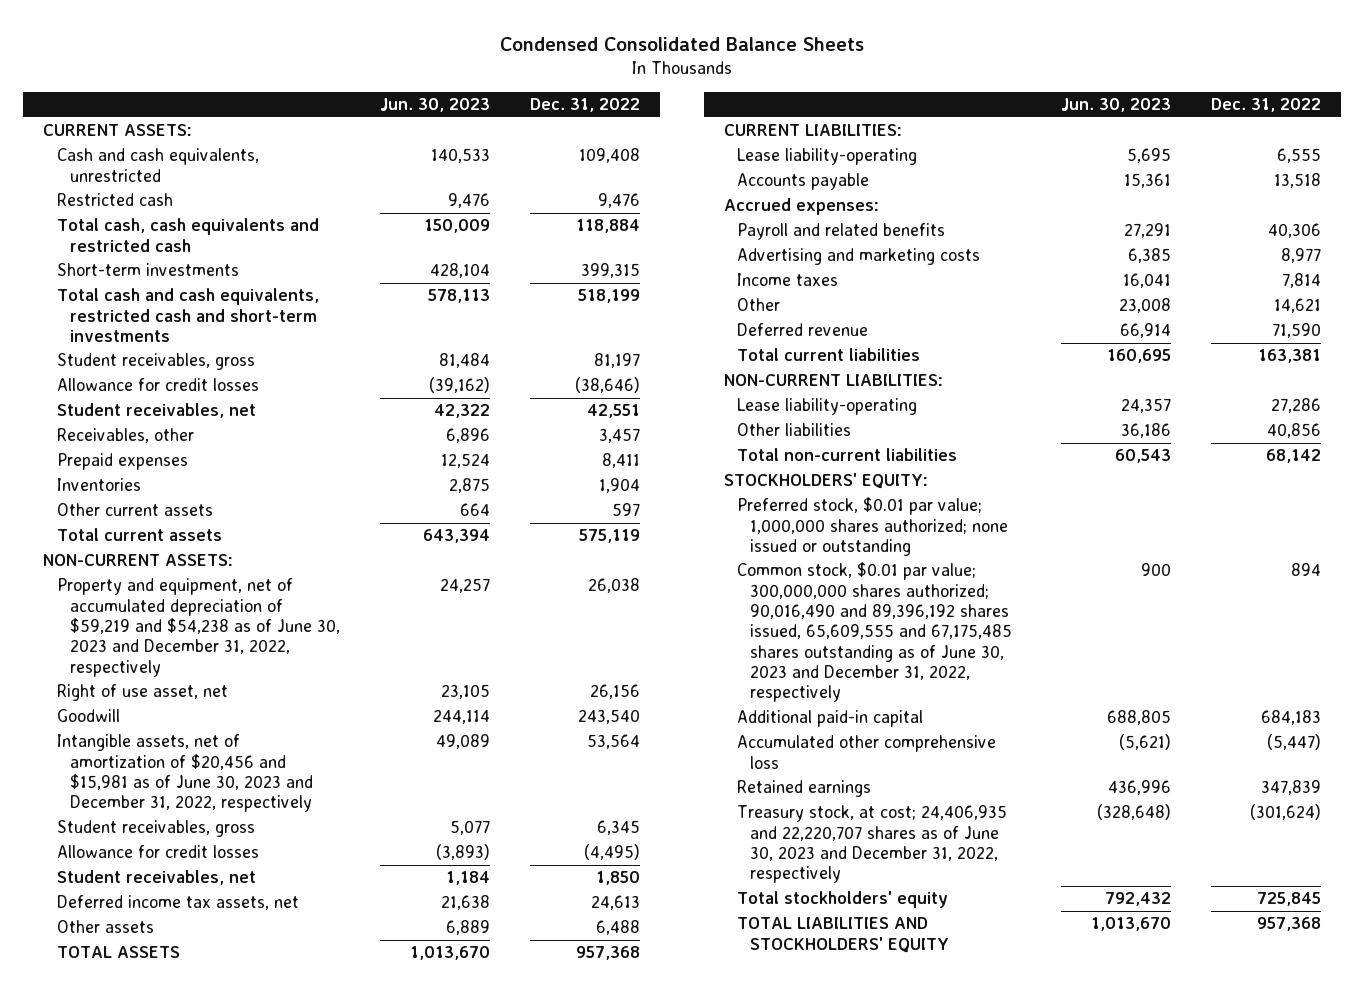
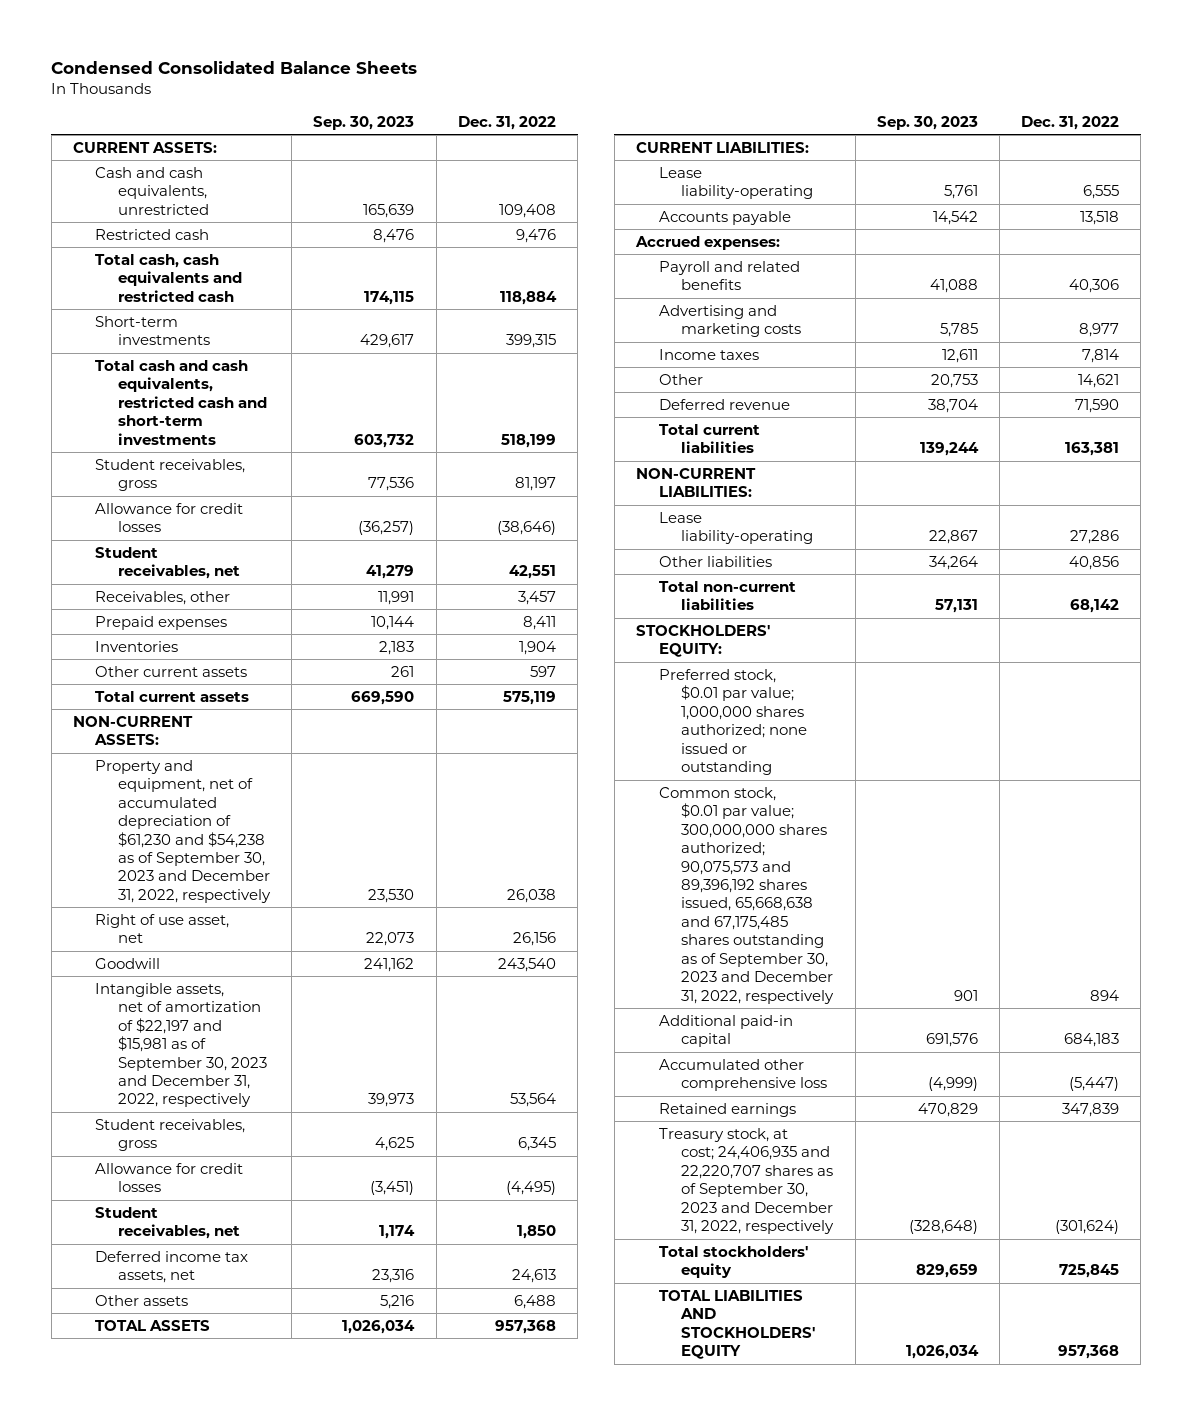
[379,98,490,113] Jun. 30, 2023 -> none
none -> [313,115,415,130] Sep. 30, 2023
[56,578,340,677] Property and equipment, net of accumulated depreciation of $59,219 and $54,238 as of June 30, 2023 and December 31, 2022, respectively -> [95,759,272,903] Property and equipment, net of accumulated depreciation of $61,230 and $54,238 as of September 30, 2023 and December 31, 2022, respectively
[56,734,313,813] Intangible assets, net of amortization of $20,456 and $15,981 as of June 30, 2023 and December 31, 2022, respectively -> [95,982,268,1108] Intangible assets, net of amortization of $22,197 and $15,981 as of September 30, 2023 and December 31, 2022, respectively
[737,562,1013,703] Common stock, $0.01 par value; 300,000,000 shares authorized; 90,016,490 and 89,396,192 shares issued, 65,609,555 and 67,175,485 shares outstanding as of June 30, 2023 and December 31, 2022, respectively -> [658,786,835,1004] Common stock, $0.01 par value; 300,000,000 shares authorized; 90,075,573 and 89,396,192 shares issued, 65,668,638 and 67,175,485 shares outstanding as of September 30, 2023 and December 31, 2022, respectively
[737,805,1008,884] Treasury stock, at cost; 24,406,935 and 22,220,707 shares as of June 30, 2023 and December 31, 2022, respectively -> [658,1127,835,1235] Treasury stock, at cost; 24,406,935 and 22,220,707 shares as of September 30, 2023 and December 31, 2022, respectively

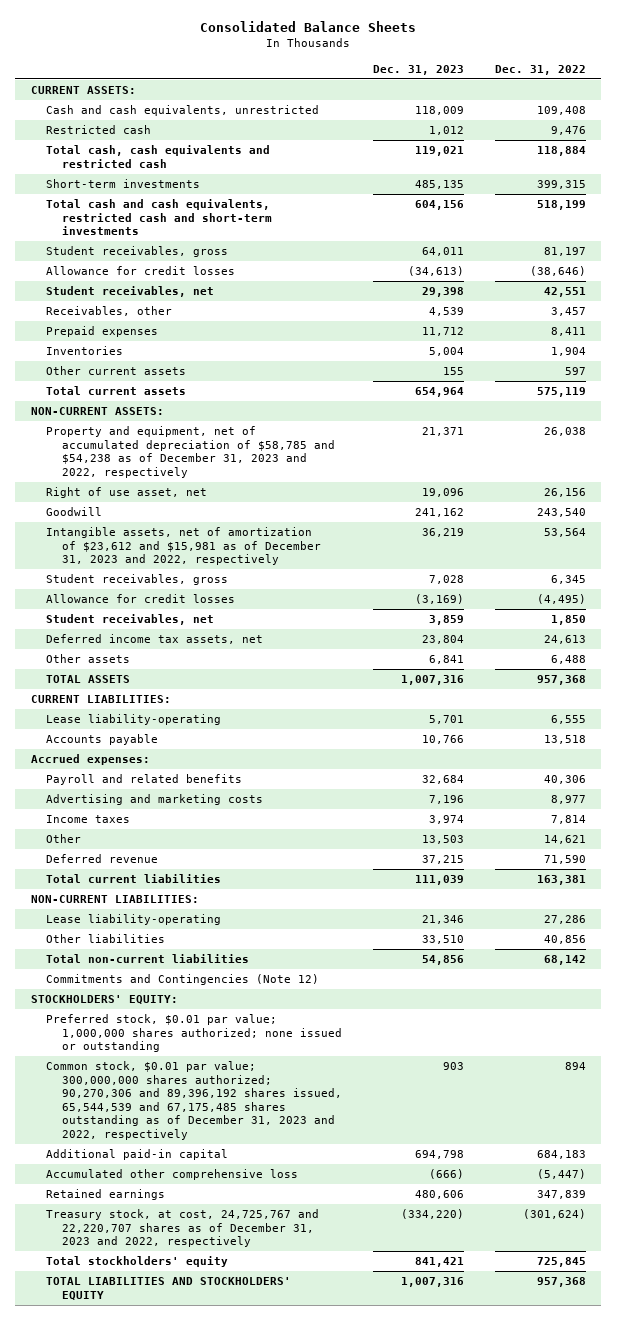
[51,61,418,75] Condensed Consolidated Balance Sheets -> [200,21,417,33] Consolidated Balance Sheets
[313,115,415,130] Sep. 30, 2023 -> none
none -> [373,64,465,75] Dec. 31, 2023
[95,759,272,903] Property and equipment, net of accumulated depreciation of $61,230 and $54,238 as of September 30, 2023 and December 31, 2022, respectively -> [46,426,336,478] Property and equipment, net of accumulated depreciation of $58,785 and $54,238 as of December 31, 2023 and 2022, respectively
[95,982,268,1108] Intangible assets, net of amortization of $22,197 and $15,981 as of September 30, 2023 and December 31, 2022, respectively -> [46,527,322,566] Intangible assets, net of amortization of $23,612 and $15,981 as of December 31, 2023 and 2022, respectively
none -> [46,974,320,986] Commitments and Contingencies (Note 12)
[658,786,835,1004] Common stock, $0.01 par value; 300,000,000 shares authorized; 90,075,573 and 89,396,192 shares issued, 65,668,638 and 67,175,485 shares outstanding as of September 30, 2023 and December 31, 2022, respectively -> [46,1061,343,1140] Common stock, $0.01 par value; 300,000,000 shares authorized; 90,270,306 and 89,396,192 shares issued, 65,544,539 and 67,175,485 shares outstanding as of December 31, 2023 and 2022, respectively
[658,1127,835,1235] Treasury stock, at cost; 24,406,935 and 22,220,707 shares as of September 30, 2023 and December 31, 2022, respectively -> [46,1209,320,1248] Treasury stock, at cost, 24,725,767 and 22,220,707 shares as of December 31, 2023 and 2022, respectively

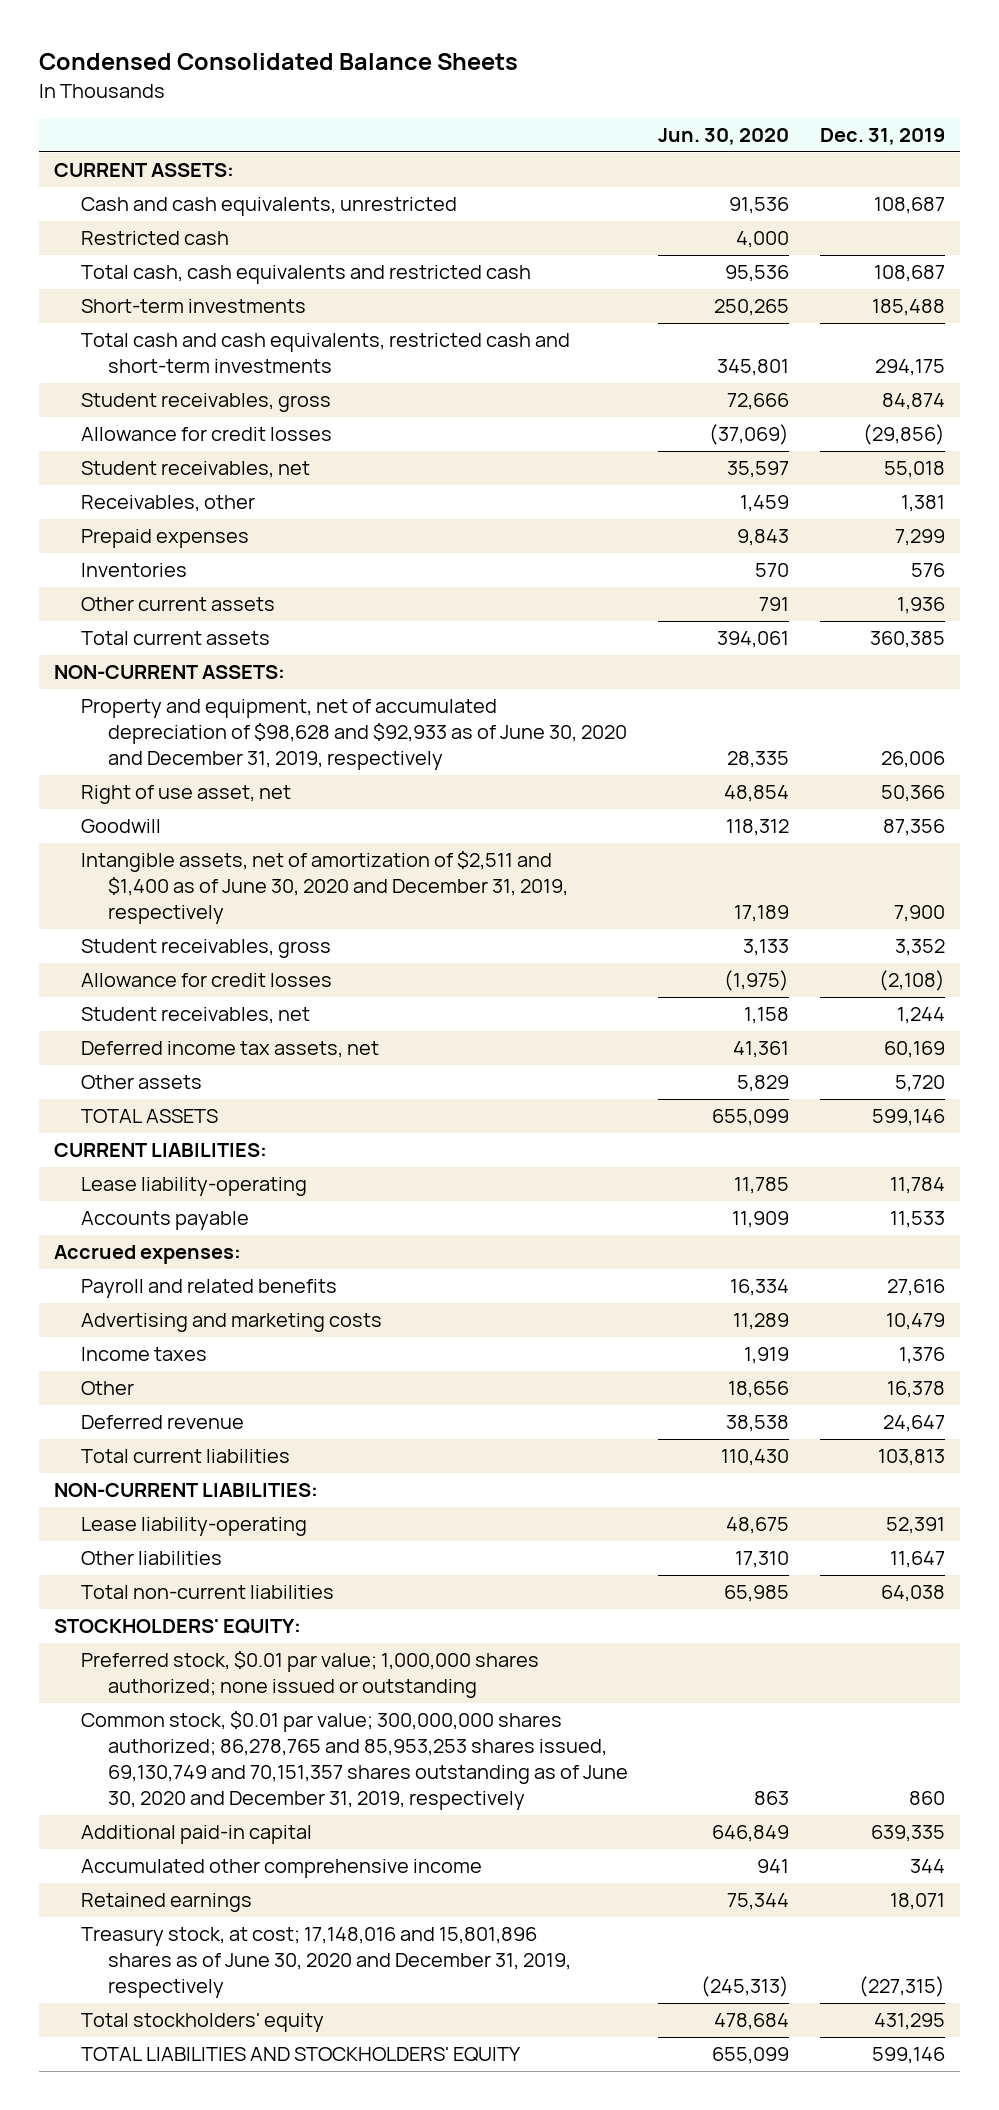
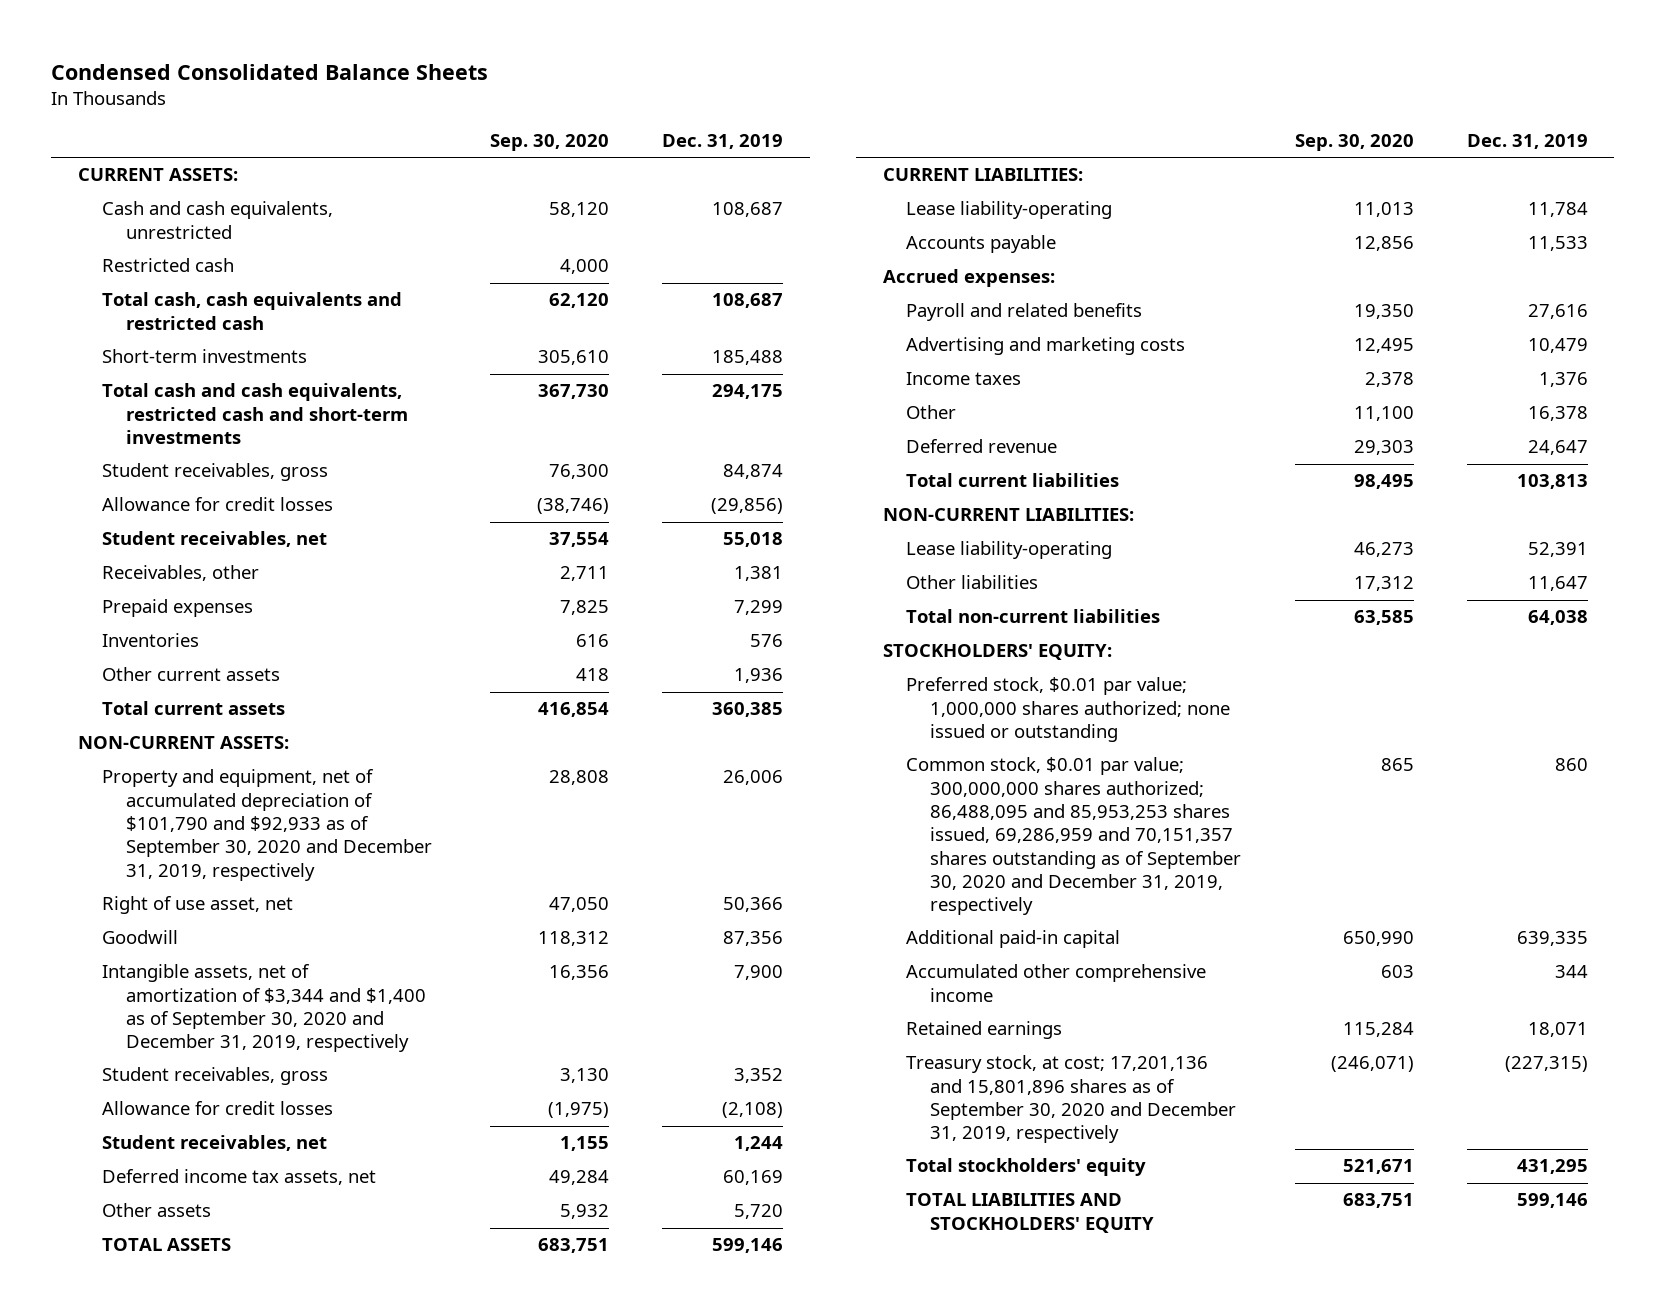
[658,128,790,146] Jun. 30, 2020 -> none
none -> [489,134,609,152] Sep. 30, 2020
[81,699,627,771] Property and equipment, net of accumulated depreciation of $98,628 and $92,933 as of June 30, 2020 and December 31, 2019, respectively -> [101,769,432,881] Property and equipment, net of accumulated depreciation of $101,790 and $92,933 as of September 30, 2020 and December 31, 2019, respectively
[81,851,568,925] Intangible assets, net of amortization of $2,511 and $1,400 as of June 30, 2020 and December 31, 2019, respectively -> [101,964,426,1053] Intangible assets, net of amortization of $3,344 and $1,400 as of September 30, 2020 and December 31, 2019, respectively
[81,1711,628,1811] Common stock, $0.01 par value; 300,000,000 shares authorized; 86,278,765 and 85,953,253 shares issued, 69,130,749 and 70,151,357 shares outstanding as of June 30, 2020 and December 31, 2019, respectively -> [906,757,1242,916] Common stock, $0.01 par value; 300,000,000 shares authorized; 86,488,095 and 85,953,253 shares issued, 69,286,959 and 70,151,357 shares outstanding as of September 30, 2020 and December 31, 2019, respectively
[81,1927,571,1999] Treasury stock, at cost; 17,148,016 and 15,801,896 shares as of June 30, 2020 and December 31, 2019, respectively -> [906,1055,1237,1144] Treasury stock, at cost; 17,201,136 and 15,801,896 shares as of September 30, 2020 and December 31, 2019, respectively

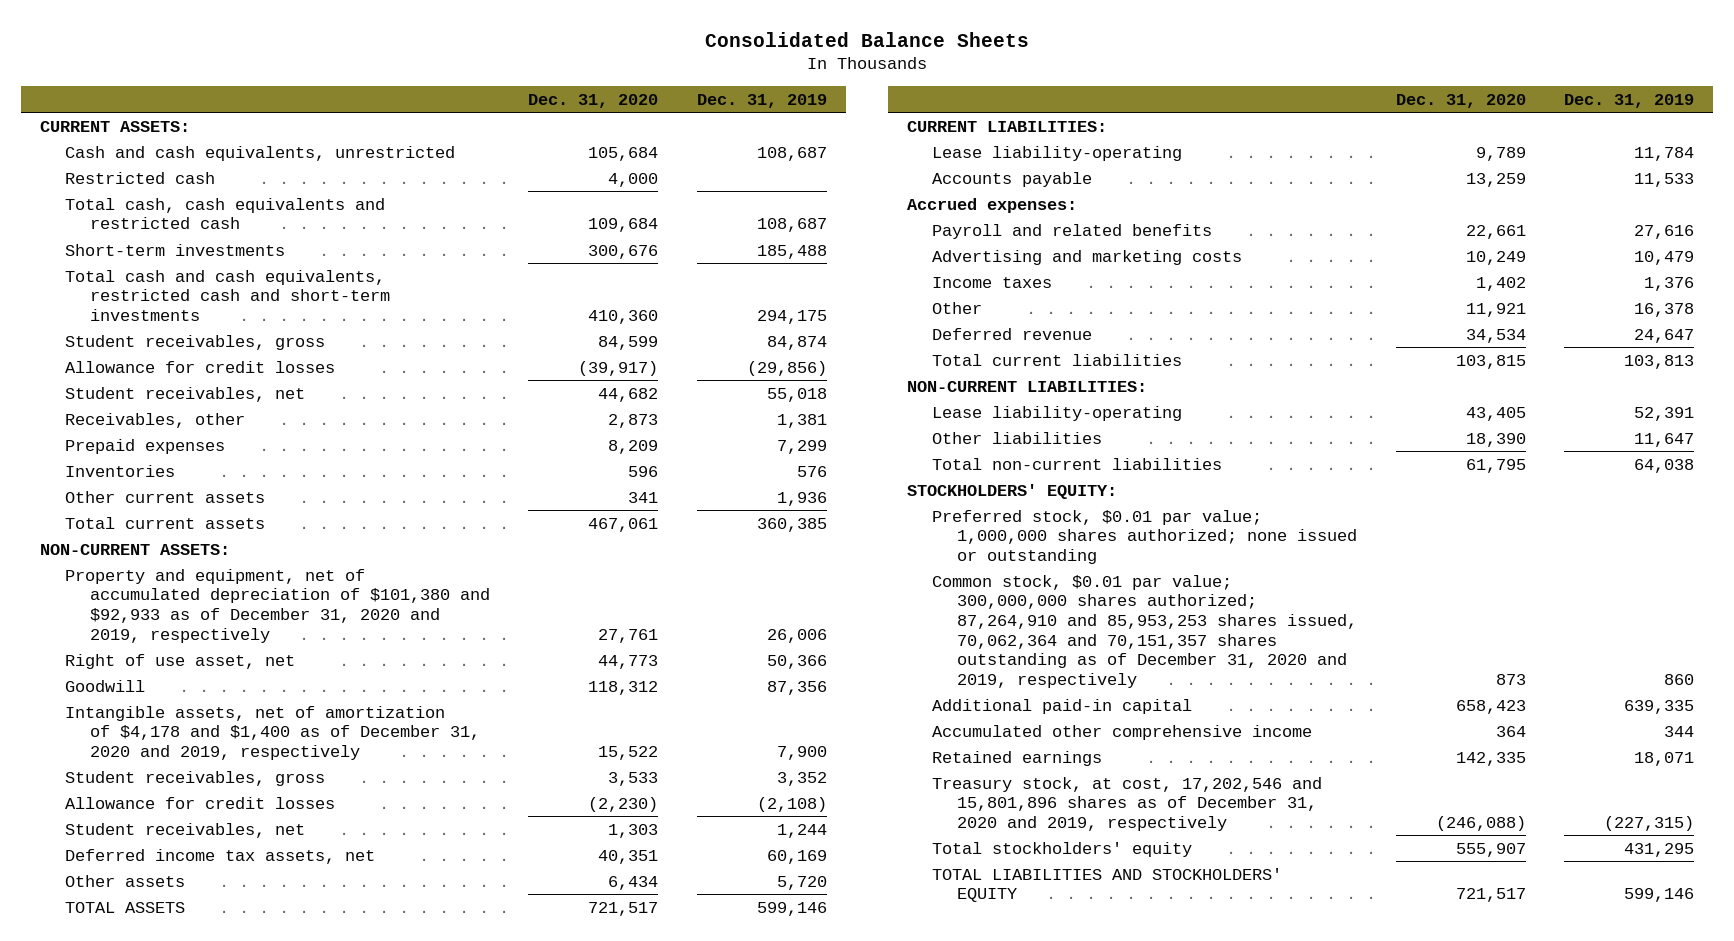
[51,64,489,81] Condensed Consolidated Balance Sheets -> [704,31,1029,47] Consolidated Balance Sheets
[489,134,609,152] Sep. 30, 2020 -> none
none -> [528,93,659,108] Dec. 31, 2020
[101,769,432,881] Property and equipment, net of accumulated depreciation of $101,790 and $92,933 as of September 30, 2020 and December 31, 2019, respectively -> [64,568,490,643] Property and equipment, net of accumulated depreciation of $101,380 and $92,933 as of December 31, 2020 and 2019, respectively
[101,964,426,1053] Intangible assets, net of amortization of $3,344 and $1,400 as of September 30, 2020 and December 31, 2019, respectively -> [64,705,480,760] Intangible assets, net of amortization of $4,178 and $1,400 as of December 31, 2020 and 2019, respectively
[906,757,1242,916] Common stock, $0.01 par value; 300,000,000 shares authorized; 86,488,095 and 85,953,253 shares issued, 69,286,959 and 70,151,357 shares outstanding as of September 30, 2020 and December 31, 2019, respectively -> [932,574,1358,688] Common stock, $0.01 par value; 300,000,000 shares authorized; 87,264,910 and 85,953,253 shares issued, 70,062,364 and 70,151,357 shares outstanding as of December 31, 2020 and 2019, respectively
[906,1055,1237,1144] Treasury stock, at cost; 17,201,136 and 15,801,896 shares as of September 30, 2020 and December 31, 2019, respectively -> [932,776,1323,831] Treasury stock, at cost, 17,202,546 and 15,801,896 shares as of December 31, 2020 and 2019, respectively

